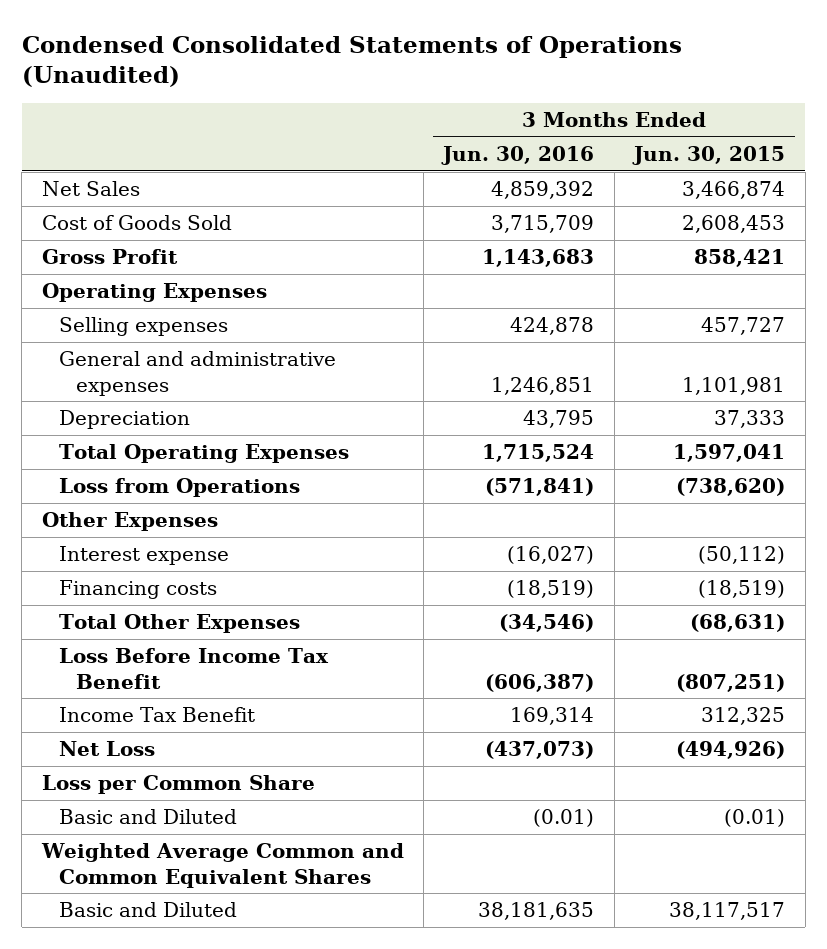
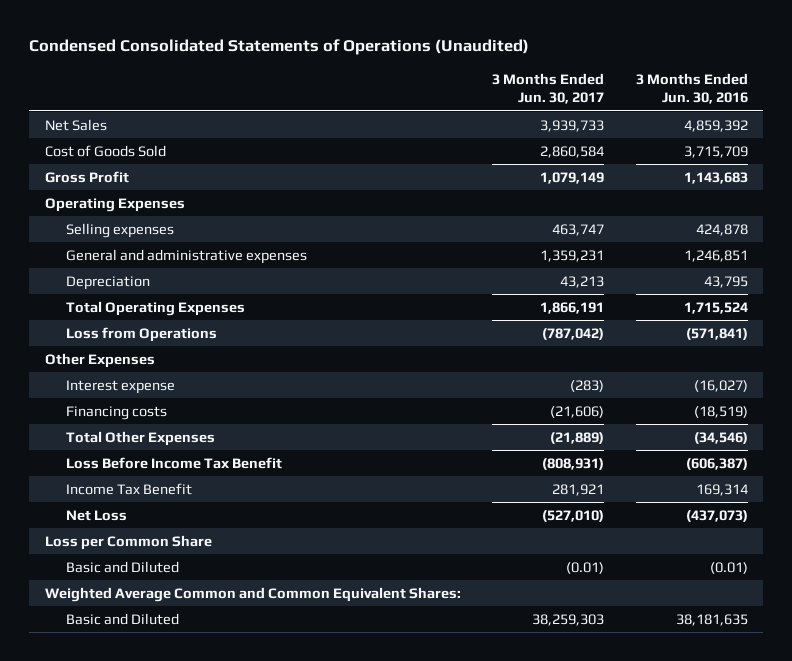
[632,146,786,166] Jun. 30, 2015 -> none
none -> [492,72,605,105] 3 Months Ended Jun. 30, 2017
[40,843,404,888] Weighted Average Common and Common Equivalent Shares -> [44,586,461,602] Weighted Average Common and Common Equivalent Shares:

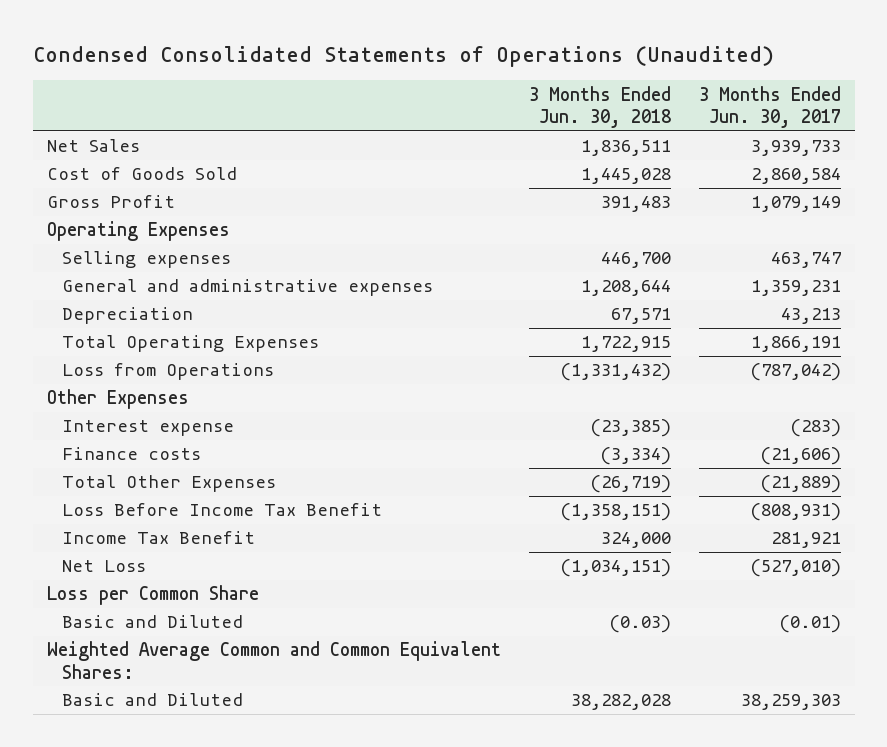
[635,72,748,105] 3 Months Ended Jun. 30, 2016 -> none
none -> [528,85,671,128] 3 Months Ended Jun. 30, 2018
[66,405,168,420] Financing costs -> [61,447,201,461] Finance costs

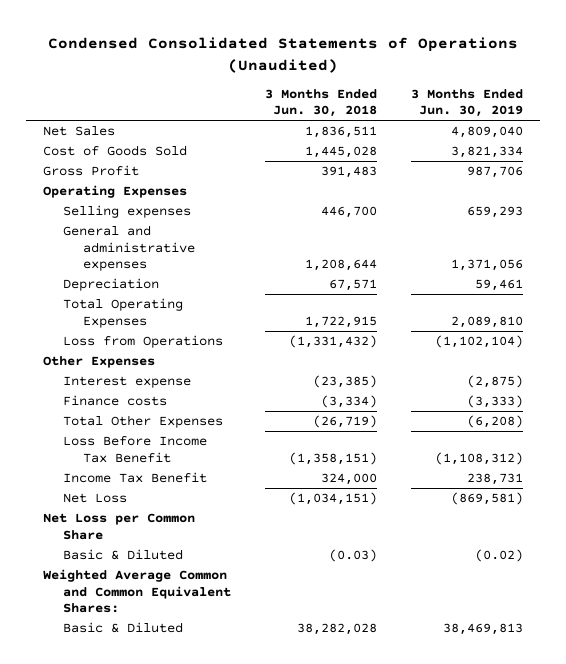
[698,85,841,128] 3 Months Ended Jun. 30, 2017 -> none
none -> [411,88,524,118] 3 Months Ended Jun. 30, 2019
[46,585,259,606] Loss per Common Share -> [42,513,195,540] Net Loss per Common Share
[61,615,243,629] Basic and Diluted -> [62,549,183,561] Basic & Diluted
[61,693,243,707] Basic and Diluted -> [62,622,183,634] Basic & Diluted

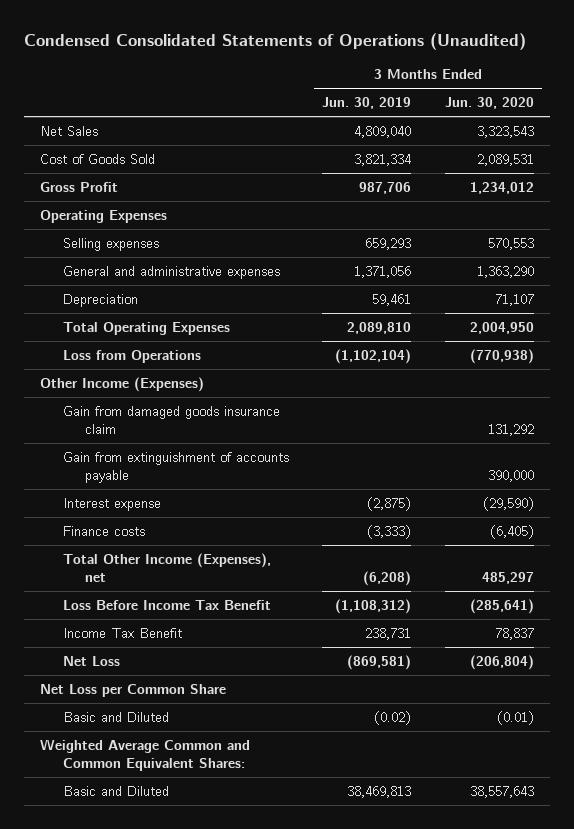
[264,88,377,118] 3 Months Ended Jun. 30, 2018 -> none
none -> [444,97,534,110] Jun. 30, 2020
[42,356,155,369] Other Expenses -> [40,377,205,393] Other Income (Expenses)
none -> [62,406,280,434] Gain from damaged goods insurance claim
none -> [62,452,289,483] Gain from extinguishment of accounts payable
[62,415,223,429] Total Other Expenses -> [62,553,271,582] Total Other Income (Expenses), net
[62,549,183,561] Basic & Diluted -> [62,712,169,723] Basic and Diluted
[62,622,183,634] Basic & Diluted -> [62,786,169,797] Basic and Diluted

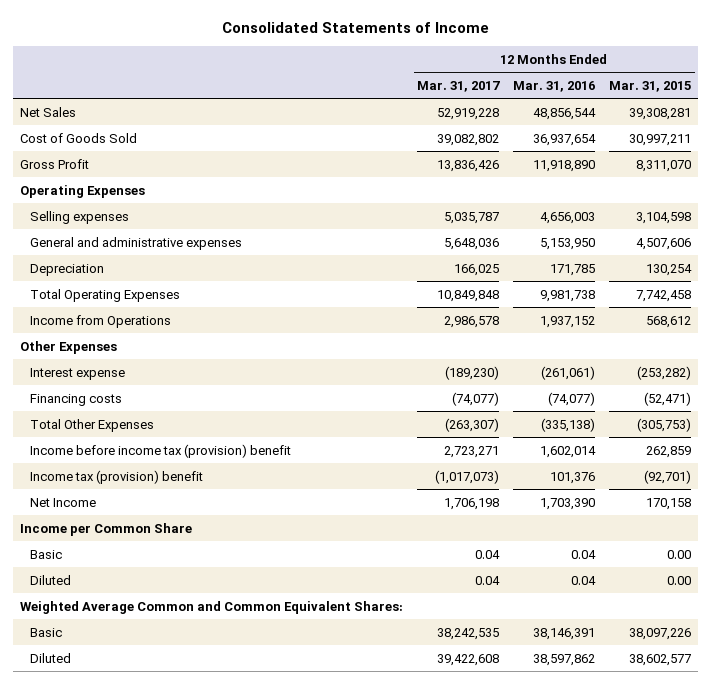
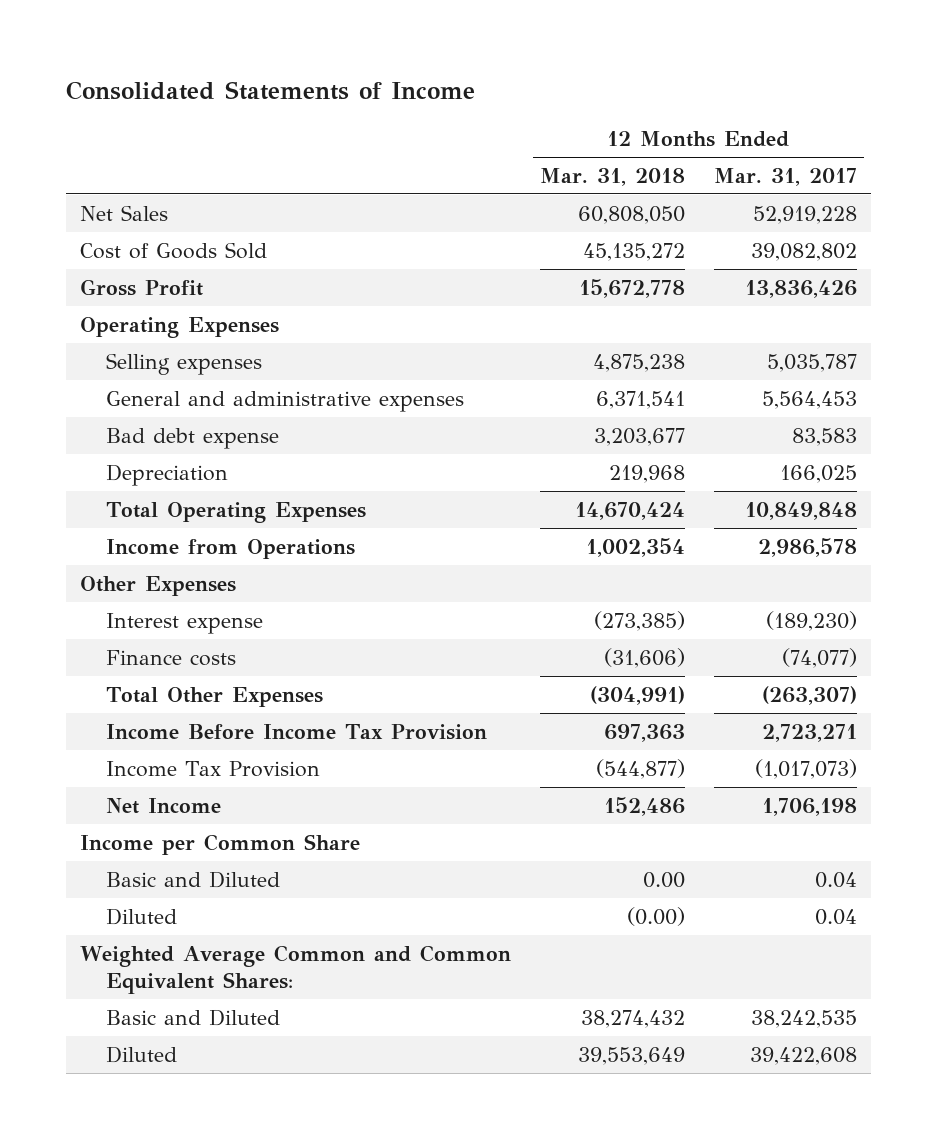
[513,80,596,92] Mar. 31, 2016 -> none
[609,80,692,92] Mar. 31, 2015 -> none
none -> [539,168,685,187] Mar. 31, 2018
[444,237,500,250] 5,648,036 -> [761,390,857,409] 5,564,453
none -> [105,427,279,449] Bad debt expense
[29,393,122,406] Financing costs -> [105,649,236,666] Finance costs
[29,443,291,458] Income before income tax (provision) benefit -> [105,723,487,740] Income Before Income Tax Provision
[29,469,203,484] Income tax (provision) benefit -> [105,760,320,777] Income Tax Provision
[29,549,62,559] Basic -> none
none -> [105,870,280,888] Basic and Diluted
[29,627,62,637] Basic -> [105,1008,280,1026] Basic and Diluted

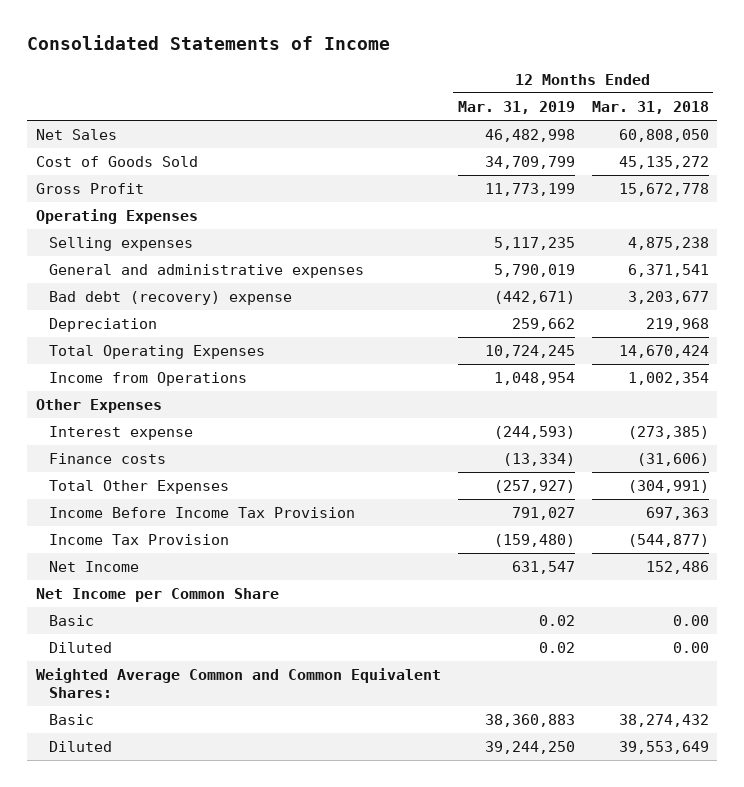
[713,168,857,187] Mar. 31, 2017 -> none
none -> [457,100,575,114] Mar. 31, 2019
[105,427,279,449] Bad debt expense -> [48,291,292,306] Bad debt (recovery) expense
[105,870,280,888] Basic and Diluted -> none
[80,833,361,855] Income per Common Share -> [35,588,279,603] Net Income per Common Share
none -> [48,615,94,627] Basic
[626,906,685,926] (0.00) -> [672,642,709,654] 0.00
[105,1008,280,1026] Basic and Diluted -> [48,714,94,726] Basic

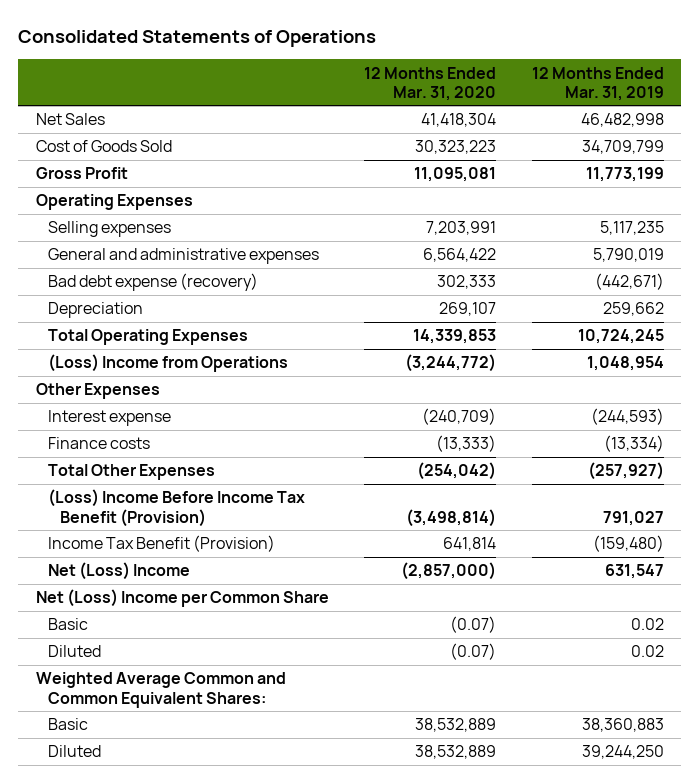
[27,35,391,51] Consolidated Statements of Income -> [17,29,376,47] Consolidated Statements of Operations
[591,100,709,114] Mar. 31, 2018 -> none
none -> [364,66,497,101] 12 Months Ended Mar. 31, 2020
[48,291,292,306] Bad debt (recovery) expense -> [48,273,259,292] Bad debt expense (recovery)
[48,372,247,387] Income from Operations -> [48,354,289,373] (Loss) Income from Operations
[48,507,355,519] Income Before Income Tax Provision -> [48,489,306,527] (Loss) Income Before Income Tax Benefit (Provision)
[48,534,229,546] Income Tax Provision -> [48,535,276,553] Income Tax Benefit (Provision)
[48,561,139,573] Net Income -> [48,562,191,581] Net (Loss) Income
[35,588,279,603] Net Income per Common Share -> [35,589,329,608] Net (Loss) Income per Common Share

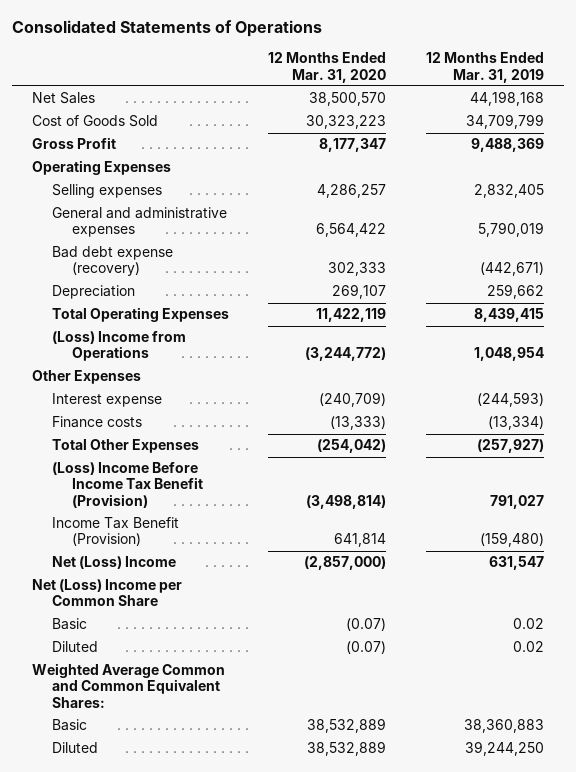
[421,113,497,128] 41,418,304 -> [309,92,387,107] 38,500,570
[580,113,664,128] 46,482,998 -> [470,91,545,107] 44,198,168
[414,167,497,183] 11,095,081 -> [319,138,387,153] 8,177,347
[585,167,664,183] 11,773,199 -> [471,138,545,153] 9,488,369
[426,221,497,236] 7,203,991 -> [317,184,387,199] 4,286,257
[599,221,664,236] 5,117,235 -> [474,184,545,199] 2,832,405
[413,329,497,345] 14,339,853 -> [316,308,387,323] 11,422,119
[577,329,664,345] 10,724,245 -> [474,308,545,323] 8,439,415

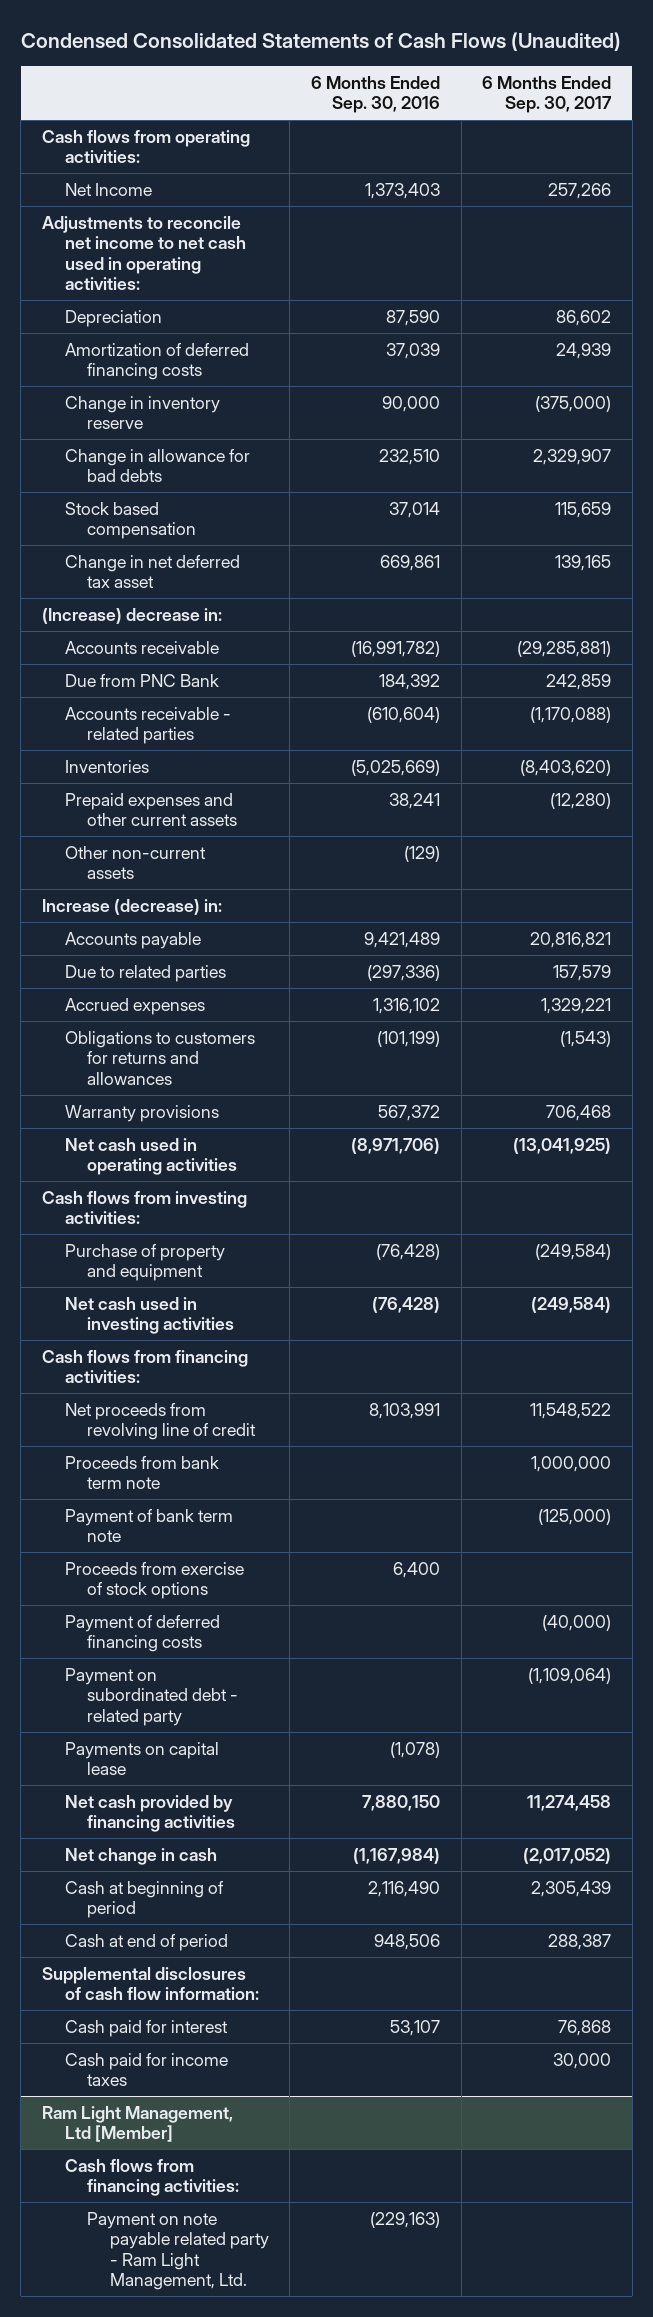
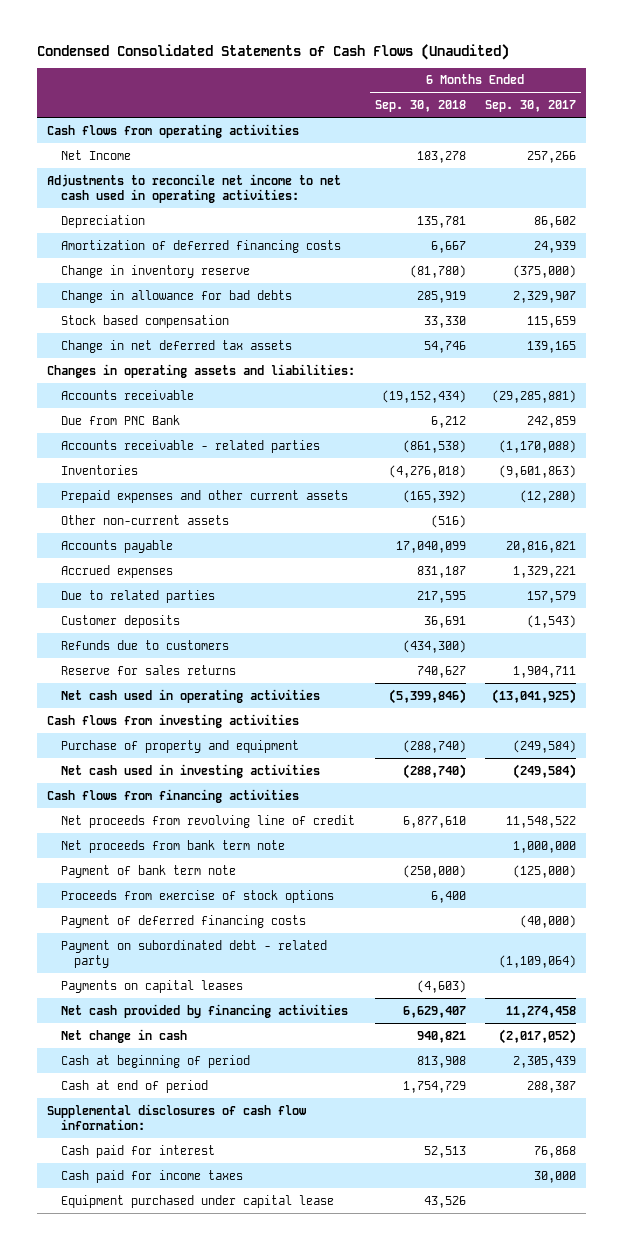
[310,75,440,114] 6 Months Ended Sep. 30, 2016 -> none
none -> [374,99,466,112] Sep. 30, 2018
[42,129,251,164] Cash flows from operating activities: -> [46,123,299,138] Cash flows from operating activities
[42,607,223,624] (Increase) decrease in: -> none
[64,554,240,589] Change in net deferred tax asset -> [60,339,292,353] Change in net deferred tax assets
none -> [46,363,355,378] Changes in operating assets and liabilities:
[520,759,612,776] (8,403,620) -> [499,464,577,478] (9,601,863)
[42,898,223,915] Increase (decrease) in: -> none
[64,1104,219,1122] Warranty provisions -> none
[64,964,226,982] Due to related parties -> [60,589,215,603] Due to related parties
[64,1030,255,1085] Obligations to customers for returns and allowances -> [60,614,180,628] Customer deposits
none -> [60,639,229,650] Refunds due to customers
none -> [60,664,236,675] Reserve for sales returns
[42,1190,248,1225] Cash flows from investing activities: -> [46,713,299,728] Cash flows from investing activities
[42,1349,249,1384] Cash flows from financing activities: -> [46,788,299,803] Cash flows from financing activities
[64,1455,219,1490] Proceeds from bank term note -> [60,839,285,853] Net proceeds from bank term note
[64,1741,219,1776] Payments on capital lease -> [60,979,243,993] Payments on capital leases
[42,2105,234,2143] Ram Light Management, Ltd [Member] -> none
[64,2158,240,2197] Cash flows from financing activities: -> none
[87,2211,269,2291] Payment on note payable related party - Ram Light Management, Ltd. -> none
none -> [60,1194,334,1208] Equipment purchased under capital lease

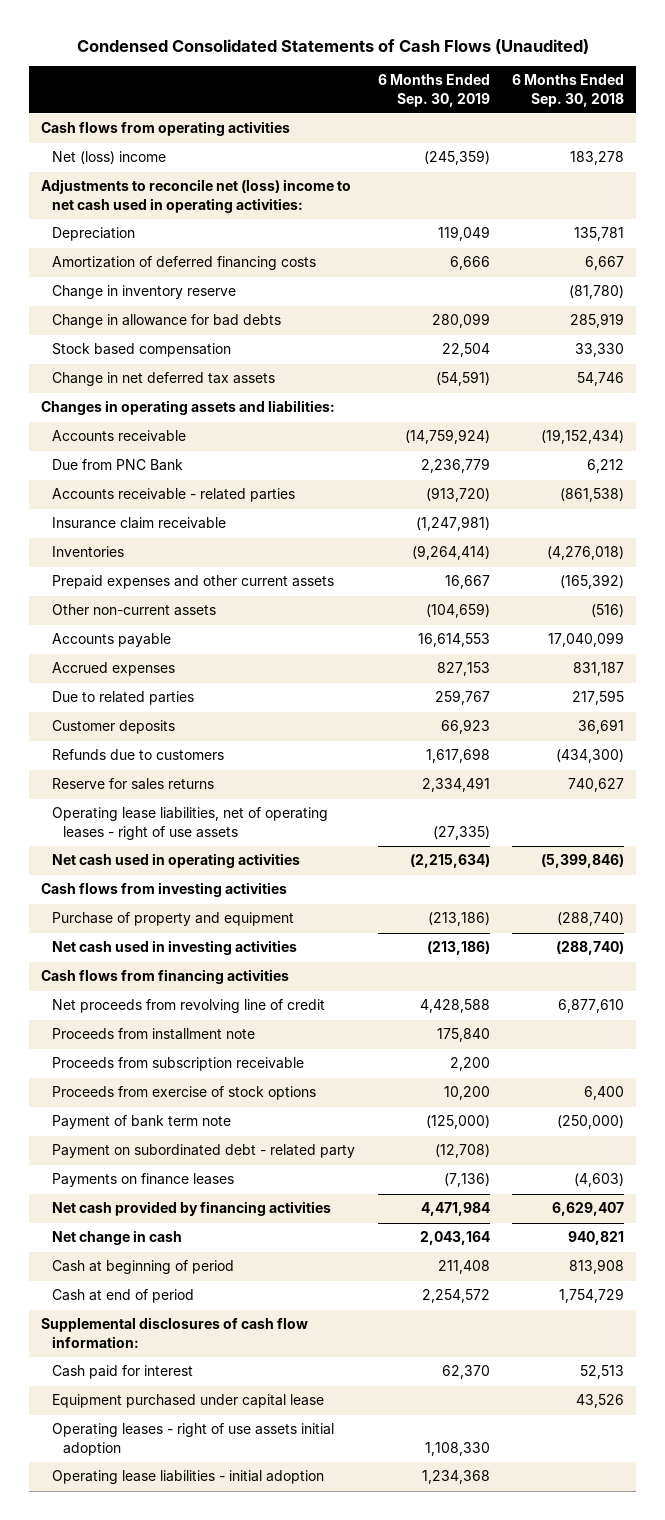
[485,99,577,112] Sep. 30, 2017 -> none
none -> [377,74,490,107] 6 Months Ended Sep. 30, 2019
[60,149,131,160] Net Income -> [52,151,167,165] Net (loss) income
[46,173,341,204] Adjustments to reconcile net income to net cash used in operating activities: -> [40,179,351,213] Adjustments to reconcile net (loss) income to net cash used in operating activities:
none -> [52,517,227,530] Insurance claim receivable
none -> [52,807,329,840] Operating lease liabilities, net of operating leases - right of use assets
[60,839,285,853] Net proceeds from bank term note -> none
none -> [52,1028,256,1041] Proceeds from installment note
none -> [52,1057,305,1072] Proceeds from subscription receivable
[60,914,306,928] Payment of deferred financing costs -> none
[60,864,236,878] Payment of bank term note -> [52,1115,232,1130] Payment of bank term note
[60,979,243,993] Payments on capital leases -> [52,1173,235,1188] Payments on finance leases
[60,1169,243,1183] Cash paid for income taxes -> none
none -> [52,1423,335,1456] Operating leases - right of use assets initial adoption
none -> [52,1470,325,1485] Operating lease liabilities - initial adoption

